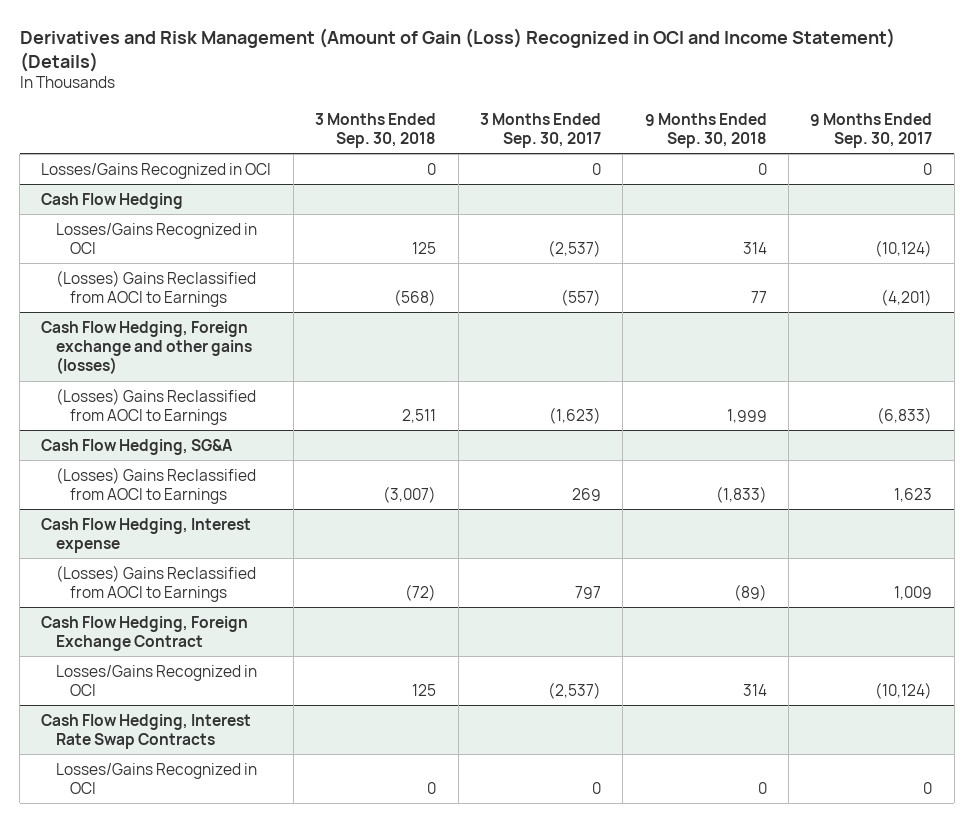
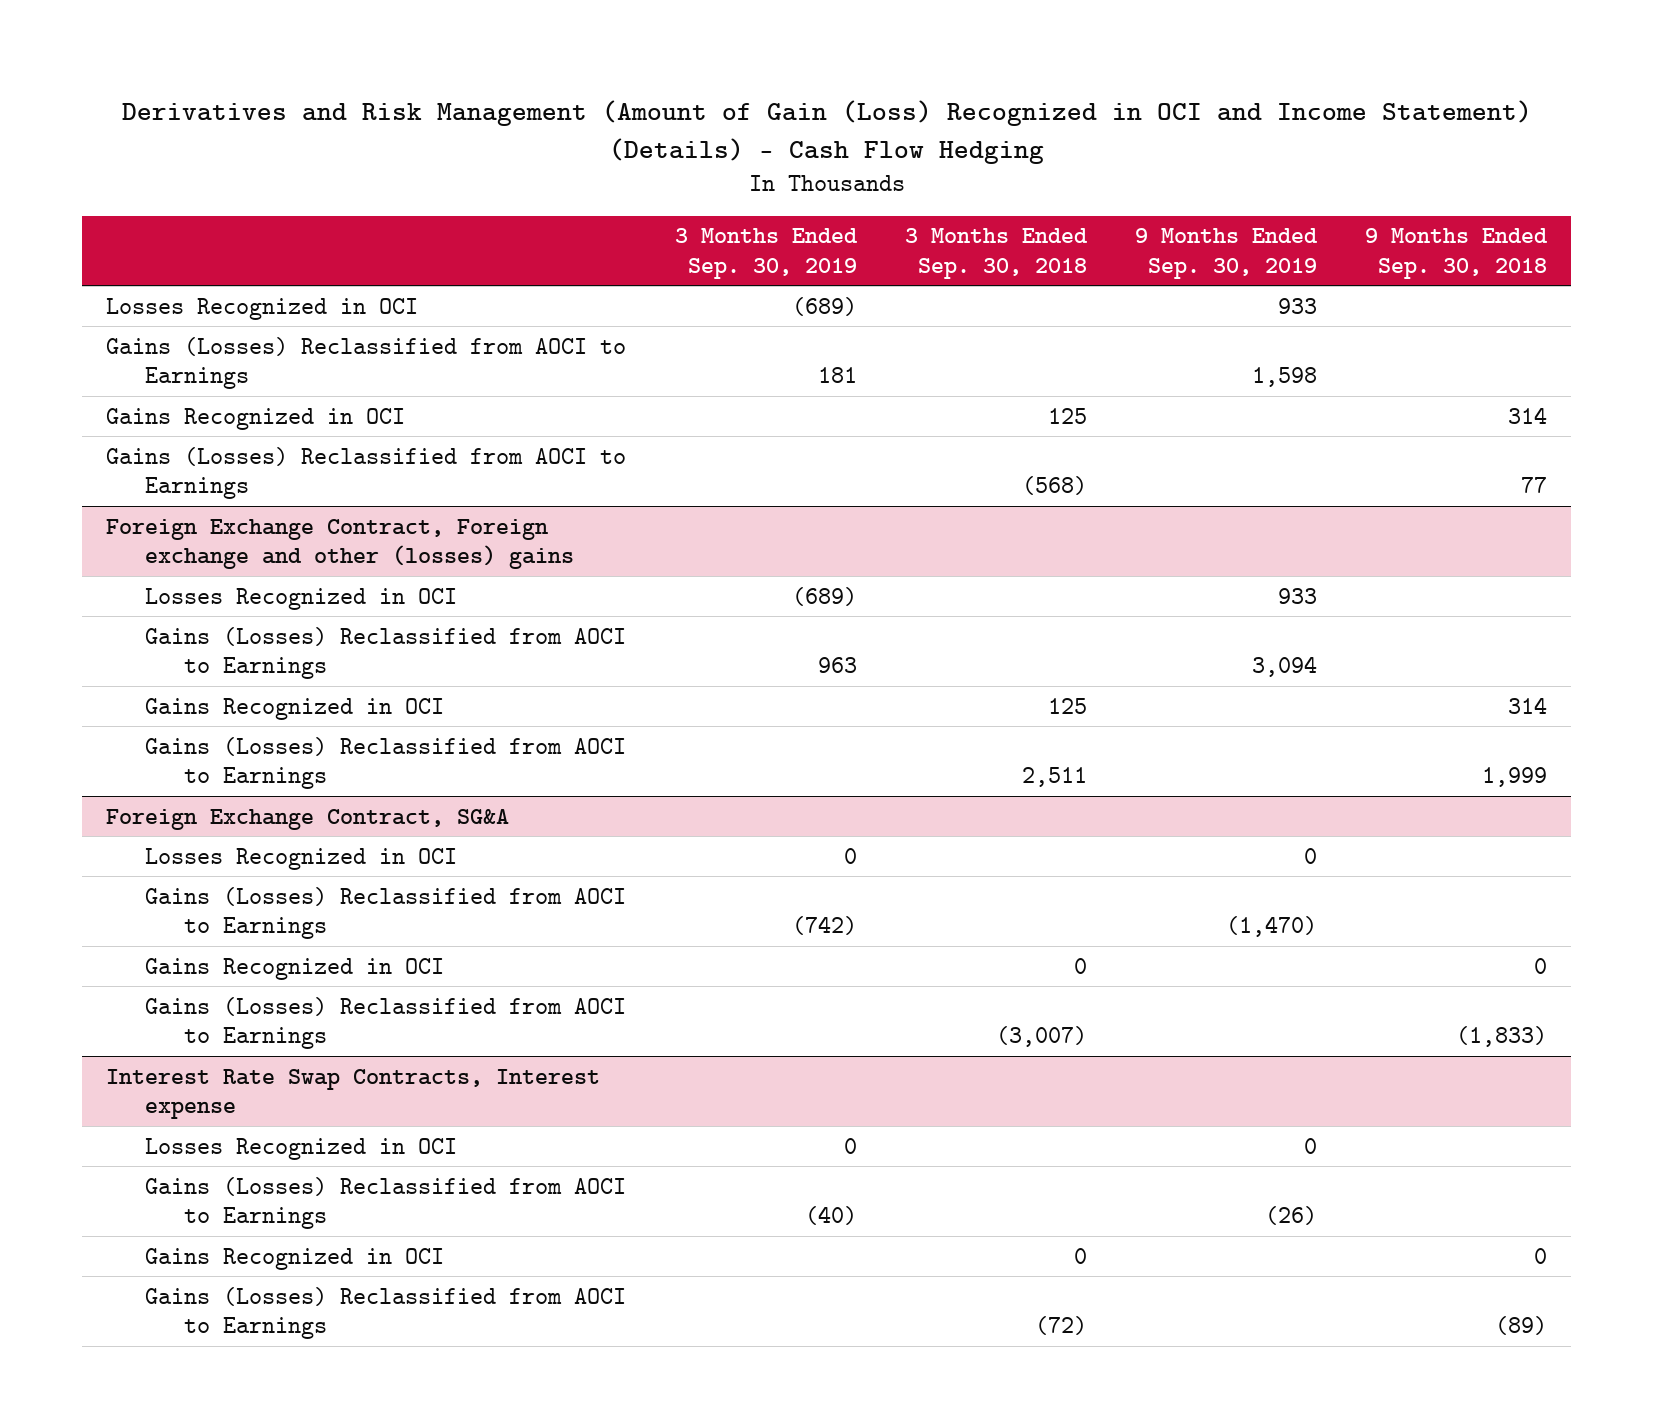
[19,27,895,72] Derivatives and Risk Management (Amount of Gain (Loss) Recognized in OCI and Income Statement) (Details) -> [121,100,1532,165] Derivatives and Risk Management (Amount of Gain (Loss) Recognized in OCI and Income Statement) (Details) - Cash Flow Hedging
[479,112,601,148] 3 Months Ended Sep. 30, 2017 -> none
[810,112,933,148] 9 Months Ended Sep. 30, 2017 -> none
none -> [674,228,858,279] 3 Months Ended Sep. 30, 2019
none -> [1135,228,1319,279] 9 Months Ended Sep. 30, 2019
[41,192,184,209] Cash Flow Hedging -> none
[55,222,257,255] Losses/Gains Recognized in OCI -> none
[55,269,256,308] (Losses) Gains Reclassified from AOCI to Earnings -> none
[41,438,234,455] Cash Flow Hedging, SG&A -> none
[55,466,256,505] (Losses) Gains Reclassified from AOCI to Earnings -> none
[41,517,252,554] Cash Flow Hedging, Interest expense -> none
[55,564,256,603] (Losses) Gains Reclassified from AOCI to Earnings -> none
[41,615,249,652] Cash Flow Hedging, Foreign Exchange Contract -> none
[55,664,257,697] Losses/Gains Recognized in OCI -> none
none -> [106,297,419,320] Losses Recognized in OCI
none -> [106,336,627,389] Gains (Losses) Reclassified from AOCI to Earnings
[41,162,272,179] Losses/Gains Recognized in OCI -> [106,407,406,430] Gains Recognized in OCI
[427,162,437,175] 0 -> [1047,407,1087,424] 125
[757,162,767,175] 0 -> [1508,406,1548,424] 314
none -> [106,446,627,499] Gains (Losses) Reclassified from AOCI to Earnings
[41,320,252,375] Cash Flow Hedging, Foreign exchange and other gains (losses) -> [106,518,575,569] Foreign Exchange Contract, Foreign exchange and other (losses) gains
none -> [145,587,458,610] Losses Recognized in OCI
none -> [145,626,627,679] Gains (Losses) Reclassified from AOCI to Earnings
none -> [145,697,445,720] Gains Recognized in OCI
[55,387,256,426] (Losses) Gains Reclassified from AOCI to Earnings -> [145,736,627,789] Gains (Losses) Reclassified from AOCI to Earnings
none -> [106,808,510,830] Foreign Exchange Contract, SG&A
none -> [145,847,458,870] Losses Recognized in OCI
none -> [145,886,627,939] Gains (Losses) Reclassified from AOCI to Earnings
none -> [145,957,445,980] Gains Recognized in OCI
none -> [145,996,627,1049] Gains (Losses) Reclassified from AOCI to Earnings
[41,713,252,750] Cash Flow Hedging, Interest Rate Swap Contracts -> [106,1068,601,1119] Interest Rate Swap Contracts, Interest expense
none -> [145,1137,458,1160] Losses Recognized in OCI
none -> [145,1176,627,1229] Gains (Losses) Reclassified from AOCI to Earnings
[55,762,257,795] Losses/Gains Recognized in OCI -> [145,1247,445,1270] Gains Recognized in OCI
none -> [145,1286,627,1339] Gains (Losses) Reclassified from AOCI to Earnings

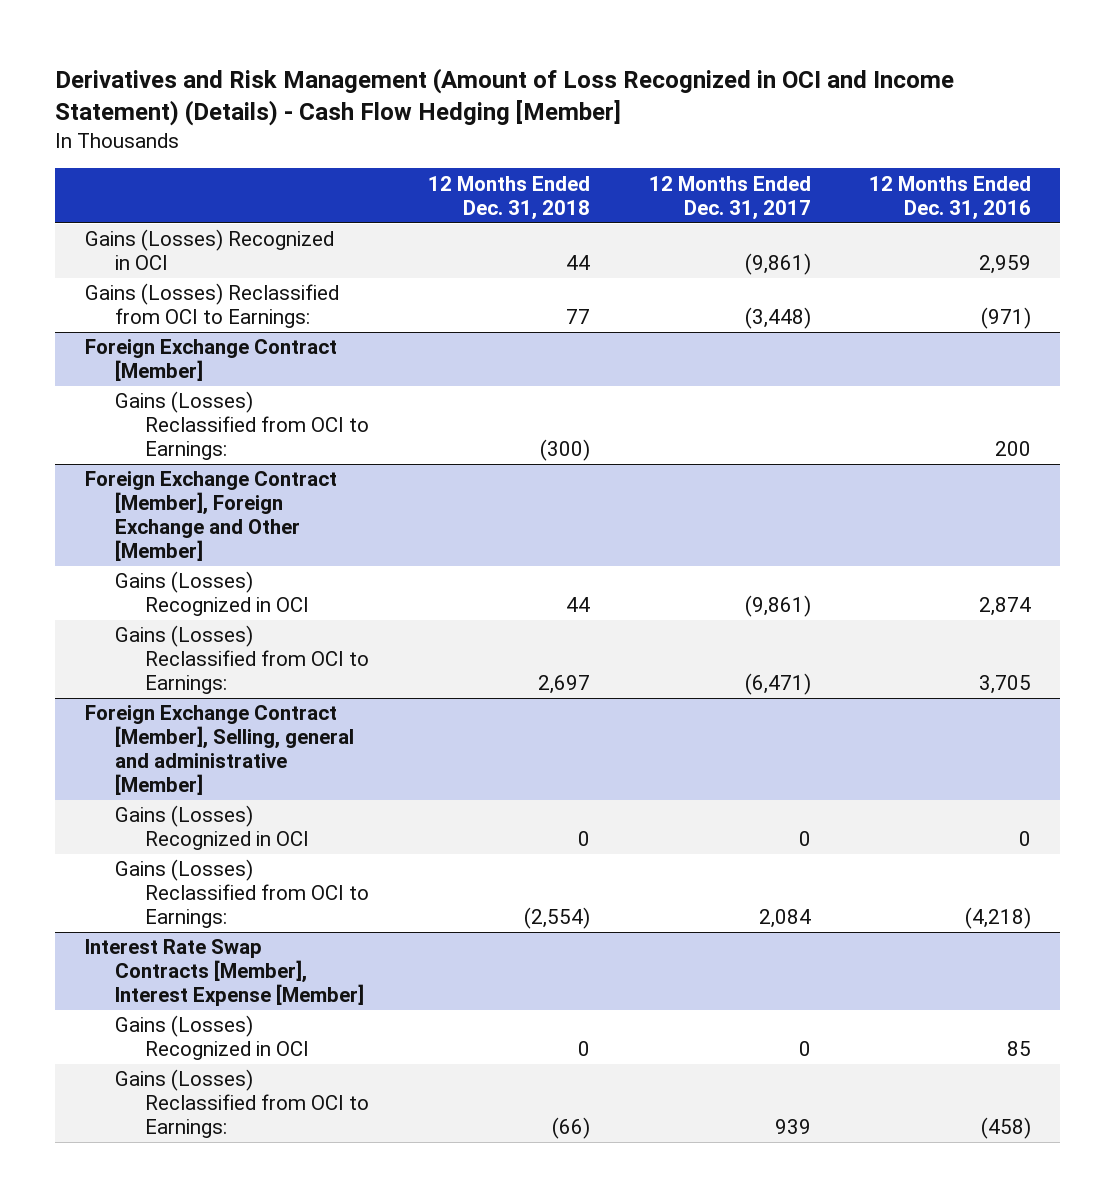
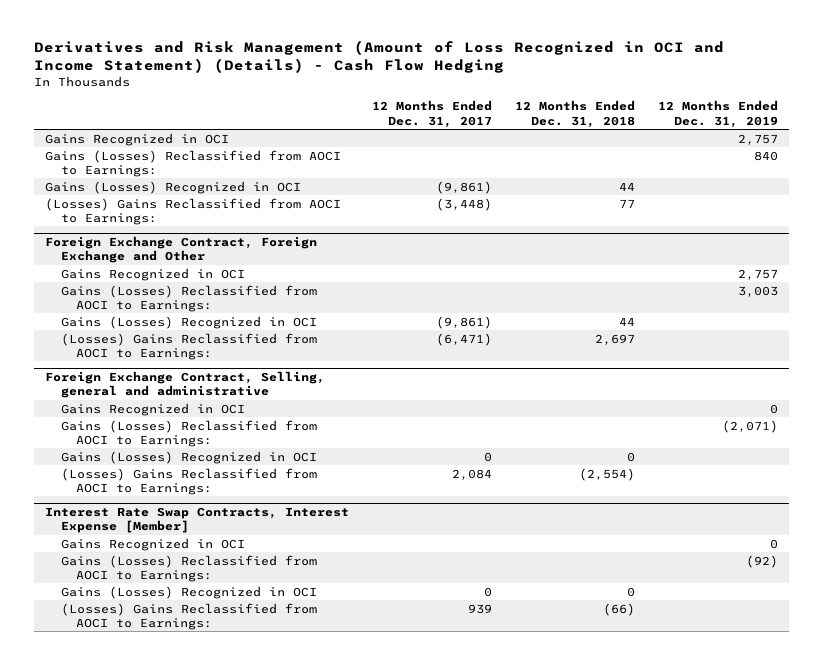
[55,67,955,126] Derivatives and Risk Management (Amount of Loss Recognized in OCI and Income Statement) (Details) - Cash Flow Hedging [Member] -> [34,40,725,74] Derivatives and Risk Management (Amount of Loss Recognized in OCI and Income Statement) (Details) - Cash Flow Hedging
[869,175,1032,220] 12 Months Ended Dec. 31, 2016 -> none
none -> [657,100,778,128] 12 Months Ended Dec. 31, 2019
none -> [45,132,230,146] Gains Recognized in OCI
none -> [45,149,342,177] Gains (Losses) Reclassified from AOCI to Earnings:
[84,339,337,382] Foreign Exchange Contract [Member] -> none
[115,391,370,461] Gains (Losses) Reclassified from OCI to Earnings: -> none
[84,283,339,329] Gains (Losses) Reclassified from OCI to Earnings: -> [45,197,342,225] (Losses) Gains Reclassified from AOCI to Earnings:
[84,471,337,562] Foreign Exchange Contract [Member], Foreign Exchange and Other [Member] -> [45,235,318,264] Foreign Exchange Contract, Foreign Exchange and Other
none -> [60,267,245,281] Gains Recognized in OCI
none -> [60,284,317,312] Gains (Losses) Reclassified from AOCI to Earnings:
[115,625,370,695] Gains (Losses) Reclassified from OCI to Earnings: -> [60,332,317,360] (Losses) Gains Reclassified from AOCI to Earnings:
[84,705,355,796] Foreign Exchange Contract [Member], Selling, general and administrative [Member] -> [45,370,326,399] Foreign Exchange Contract, Selling, general and administrative
none -> [60,402,245,416] Gains Recognized in OCI
none -> [60,419,317,447] Gains (Losses) Reclassified from AOCI to Earnings:
[115,859,370,929] Gains (Losses) Reclassified from OCI to Earnings: -> [60,467,317,495] (Losses) Gains Reclassified from AOCI to Earnings:
[84,939,365,1007] Interest Rate Swap Contracts [Member], Interest Expense [Member] -> [45,506,350,534] Interest Rate Swap Contracts, Interest Expense [Member]
none -> [60,537,245,551] Gains Recognized in OCI
none -> [60,554,317,582] Gains (Losses) Reclassified from AOCI to Earnings:
[115,1069,370,1139] Gains (Losses) Reclassified from OCI to Earnings: -> [60,602,317,630] (Losses) Gains Reclassified from AOCI to Earnings:

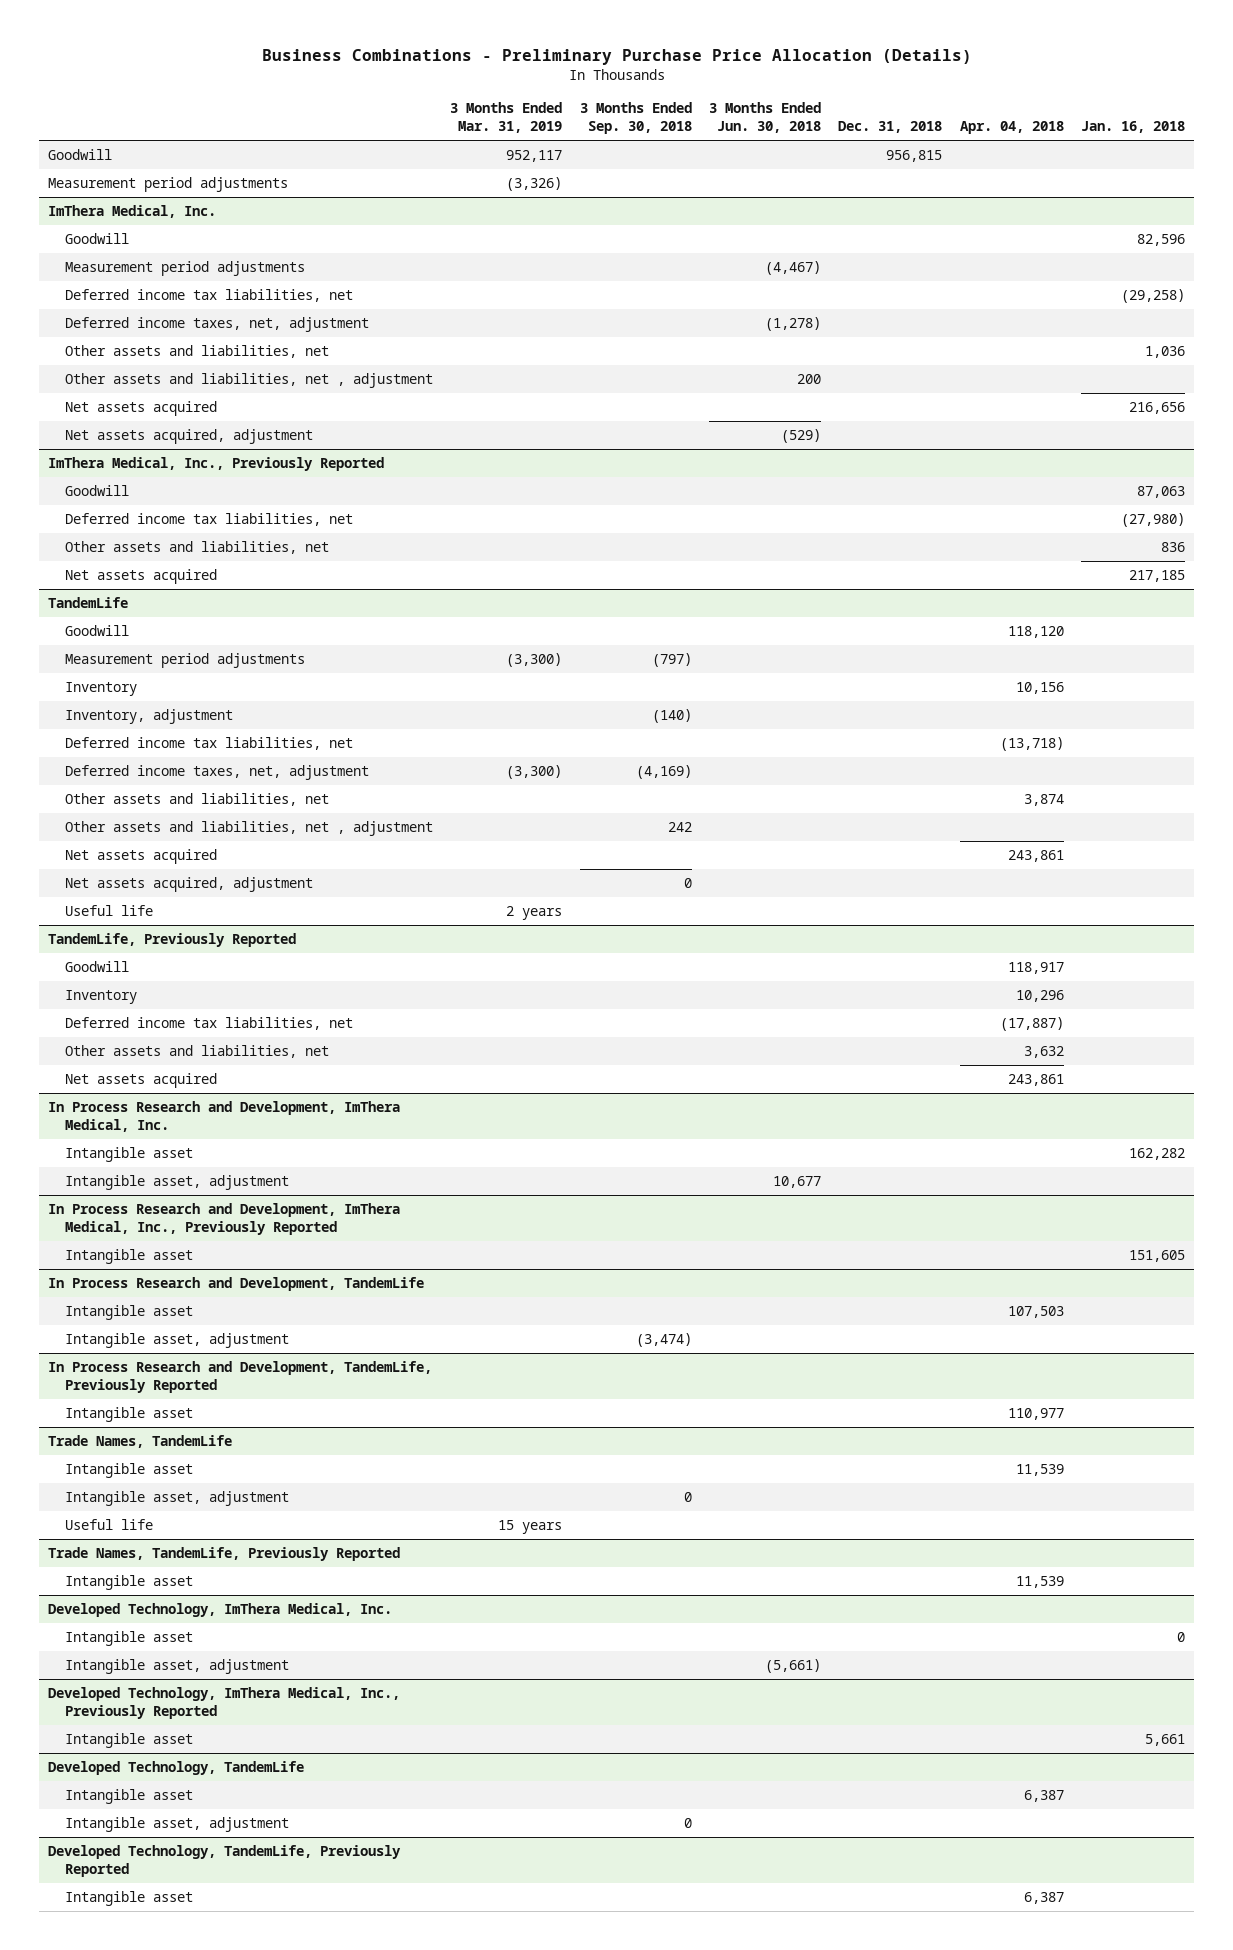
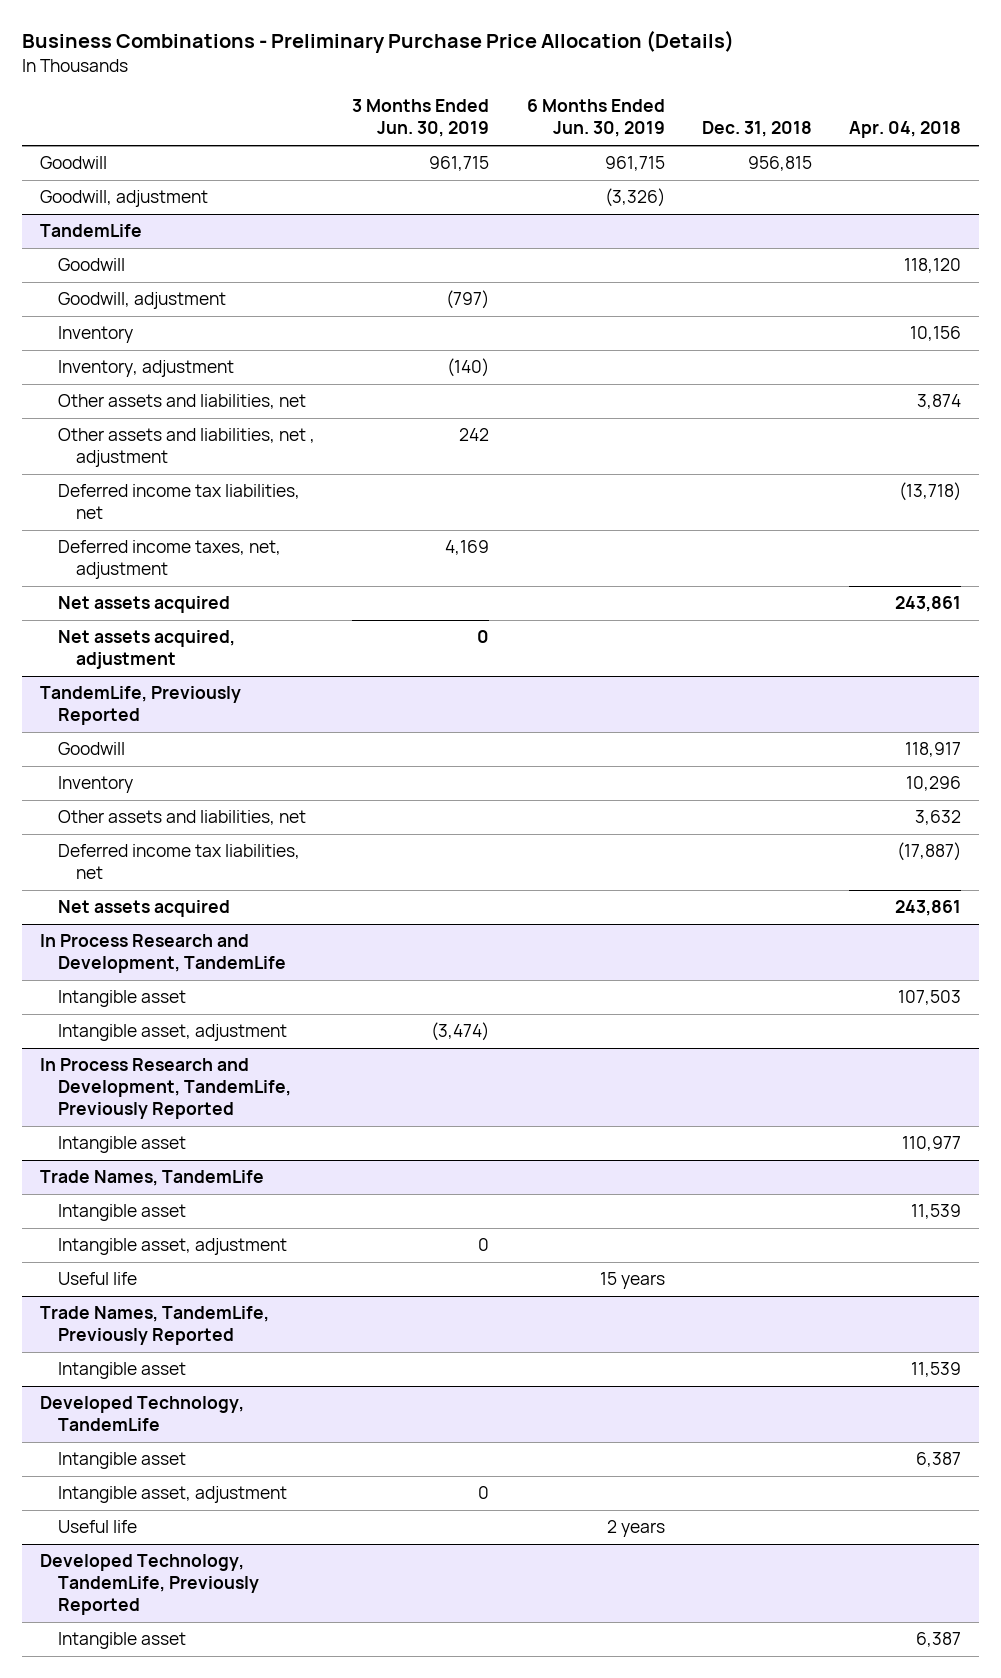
[450,102,563,134] 3 Months Ended Mar. 31, 2019 -> none
[579,102,692,135] 3 Months Ended Sep. 30, 2018 -> none
[709,102,822,134] 3 Months Ended Jun. 30, 2018 -> none
[1081,121,1186,134] Jan. 16, 2018 -> none
none -> [352,99,490,138] 3 Months Ended Jun. 30, 2019
none -> [526,99,665,138] 6 Months Ended Jun. 30, 2019
[47,205,216,219] ImThera Medical, Inc. -> none
[64,233,129,245] Goodwill -> none
[64,261,305,277] Measurement period adjustments -> none
[64,289,353,303] Deferred income tax liabilities, net -> none
[64,317,369,333] Deferred income taxes, net, adjustment -> none
[64,345,329,359] Other assets and liabilities, net -> none
[64,373,433,389] Other assets and liabilities, net , adjustment -> none
[64,401,217,417] Net assets acquired -> none
[64,429,313,445] Net assets acquired, adjustment -> none
[47,457,384,472] ImThera Medical, Inc., Previously Reported -> none
[64,485,129,497] Goodwill -> none
[64,513,353,527] Deferred income tax liabilities, net -> none
[64,541,329,555] Other assets and liabilities, net -> none
[64,569,217,585] Net assets acquired -> none
[47,177,288,193] Measurement period adjustments -> [40,190,209,208] Goodwill, adjustment
[64,653,305,669] Measurement period adjustments -> [58,292,227,310] Goodwill, adjustment
[64,737,353,751] Deferred income tax liabilities, net -> [58,484,301,520] Deferred income tax liabilities, net
[64,765,369,781] Deferred income taxes, net, adjustment -> [58,540,282,580] Deferred income taxes, net, adjustment
[64,905,153,917] Useful life -> none
[64,1017,353,1031] Deferred income tax liabilities, net -> [58,844,301,880] Deferred income tax liabilities, net
[47,1101,400,1133] In Process Research and Development, ImThera Medical, Inc. -> none
[64,1147,193,1163] Intangible asset -> none
[64,1175,289,1191] Intangible asset, adjustment -> none
[47,1203,400,1236] In Process Research and Development, ImThera Medical, Inc., Previously Reported -> none
[64,1249,193,1265] Intangible asset -> none
[47,1603,392,1618] Developed Technology, ImThera Medical, Inc. -> none
[64,1631,193,1647] Intangible asset -> none
[64,1659,289,1675] Intangible asset, adjustment -> none
[47,1687,400,1720] Developed Technology, ImThera Medical, Inc., Previously Reported -> none
[64,1733,193,1749] Intangible asset -> none
none -> [58,1520,138,1534] Useful life

